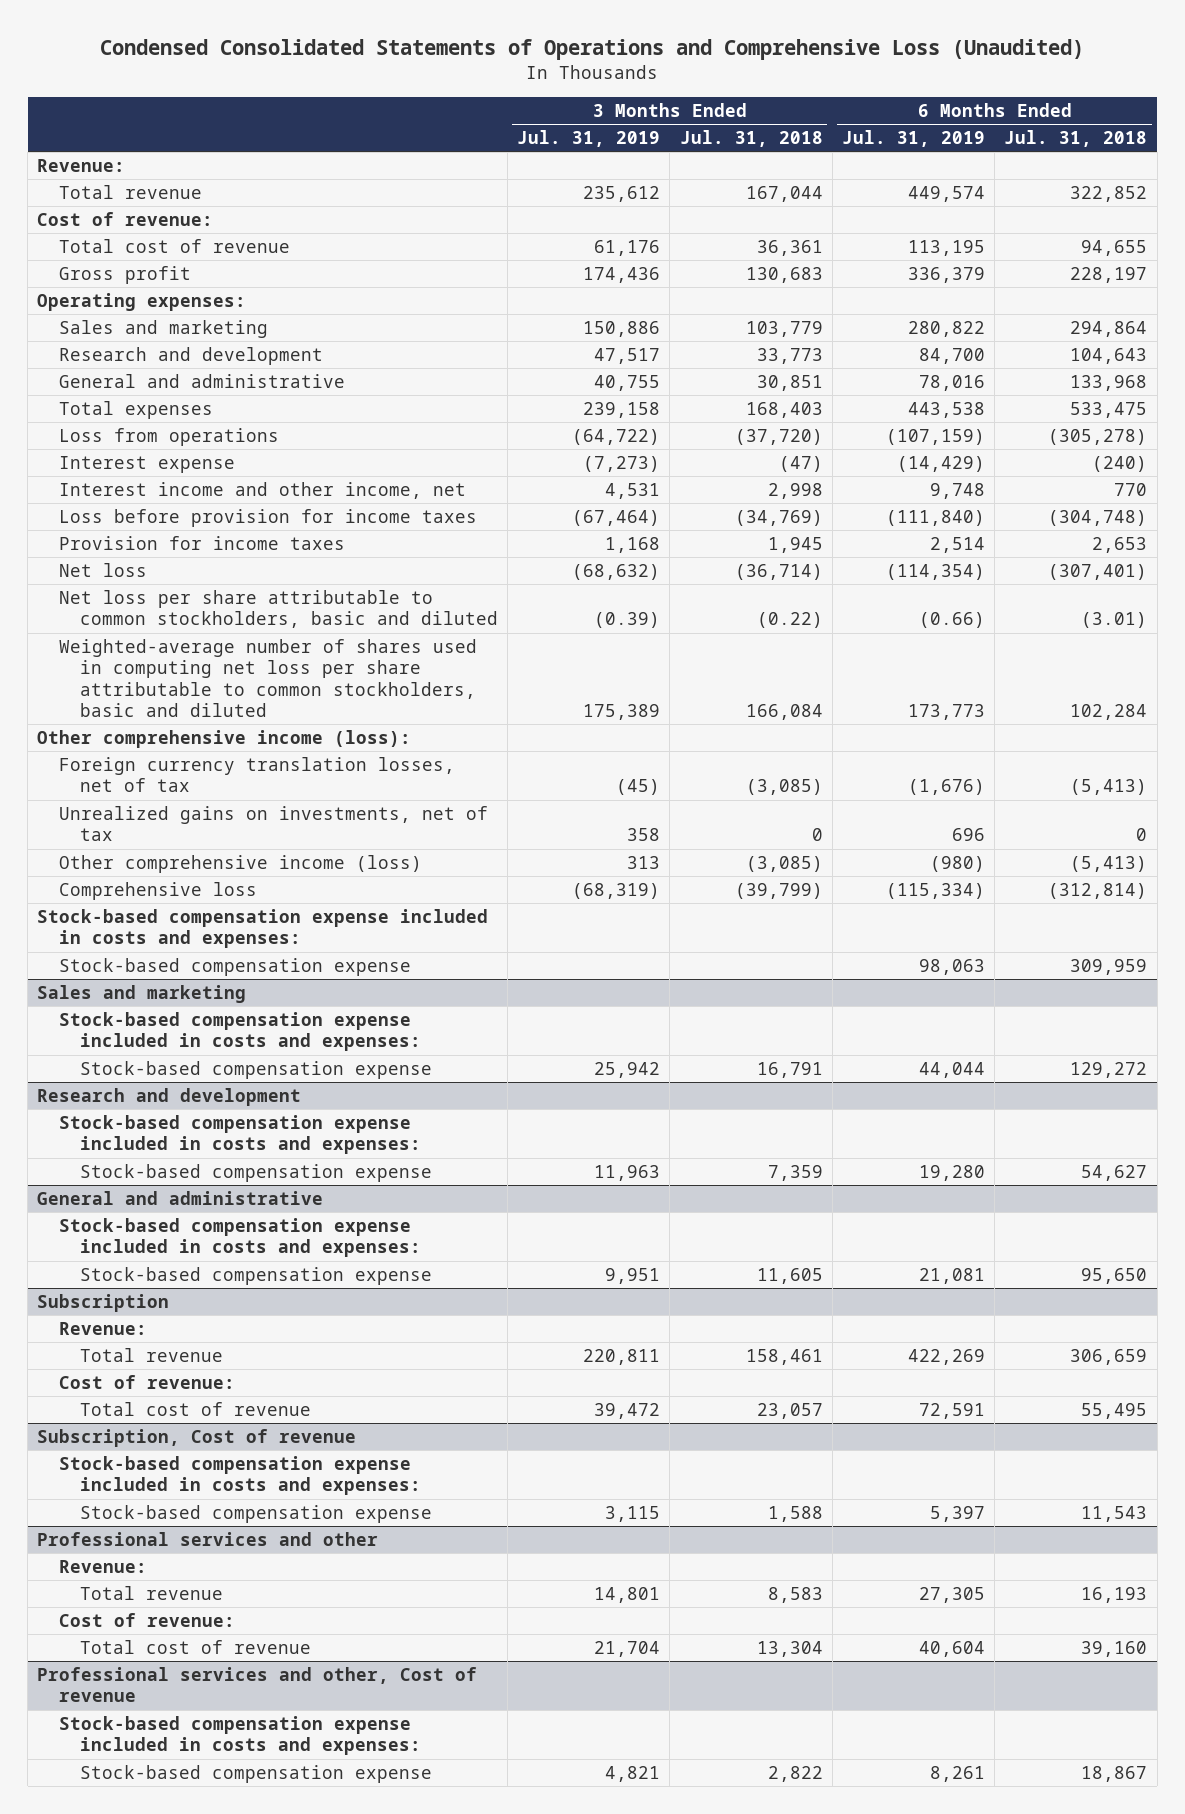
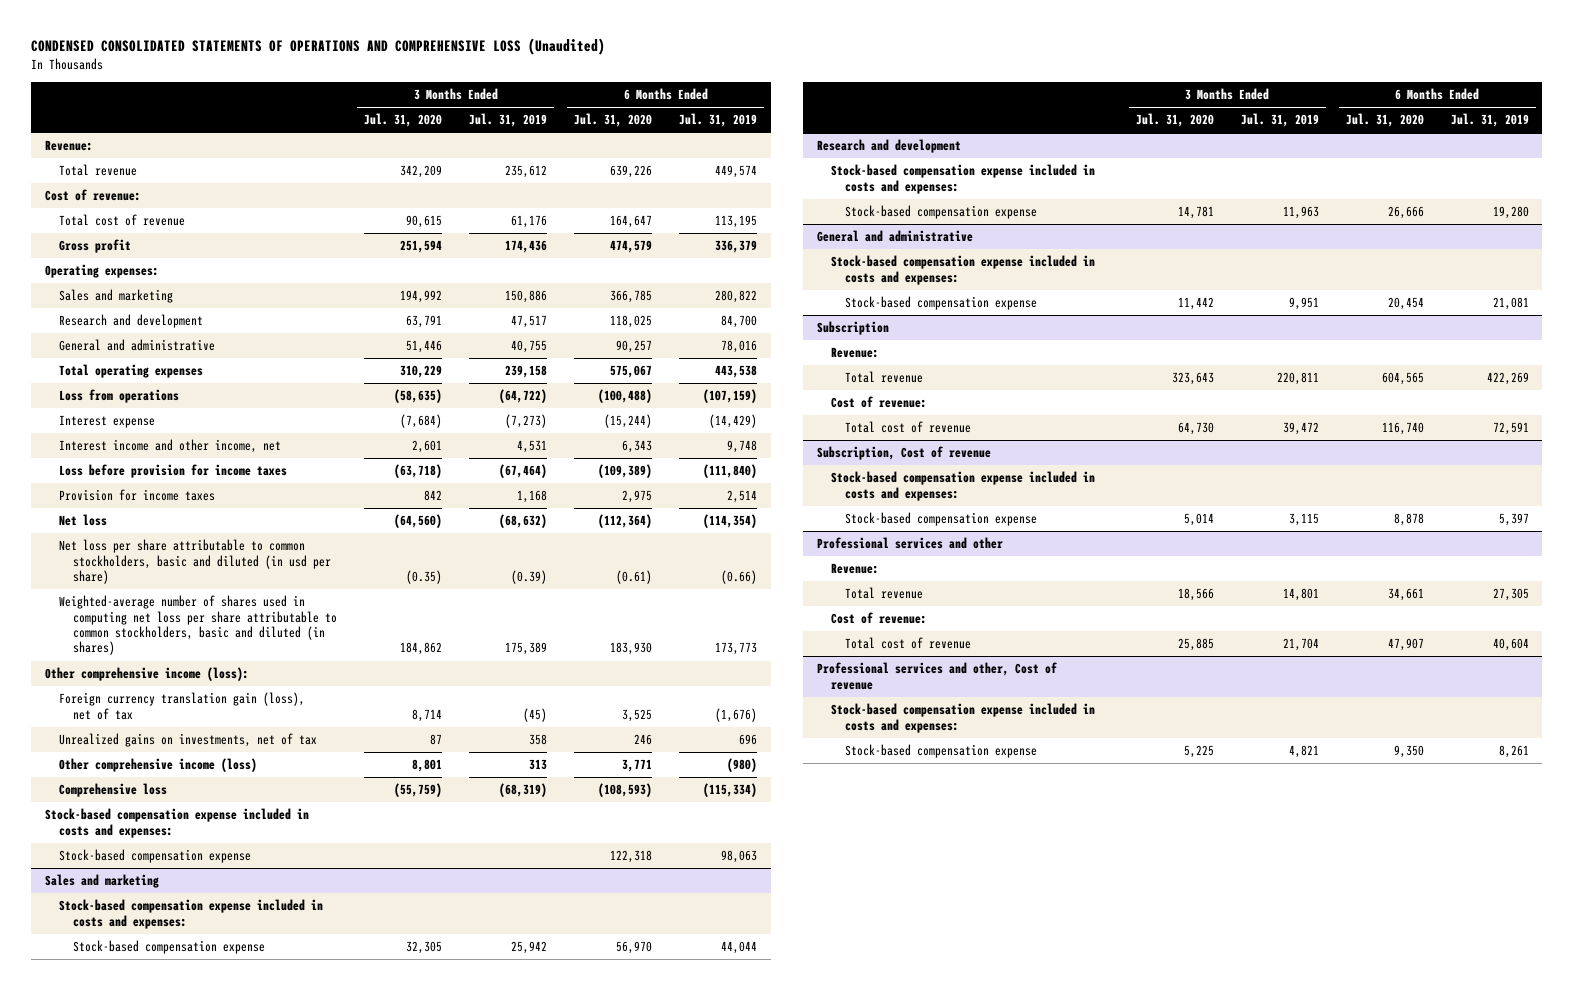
[100,39,1085,61] Condensed Consolidated Statements of Operations and Comprehensive Loss (Unaudited) -> [31,38,606,56] CONDENSED CONSOLIDATED STATEMENTS OF OPERATIONS AND COMPREHENSIVE LOSS (Unaudited)
[679,130,823,148] Jul. 31, 2018 -> none
[1004,130,1148,148] Jul. 31, 2018 -> none
none -> [364,113,443,128] Jul. 31, 2020
none -> [574,113,653,128] Jul. 31, 2020
[58,401,213,420] Total expenses -> [58,364,203,379] Total operating expenses
[58,590,498,629] Net loss per share attributable to common stockholders, basic and diluted -> [58,539,332,585] Net loss per share attributable to common stockholders, basic and diluted (in usd per share)
[58,639,477,717] Weighted-average number of shares used in computing net loss per share attributable to common stockholders, basic and diluted -> [58,595,338,656] Weighted-average number of shares used in computing net loss per share attributable to common stockholders, basic and diluted (in shares)
[58,757,455,793] Foreign currency translation losses, net of tax -> [58,692,305,720] Foreign currency translation gain (loss), net of tax

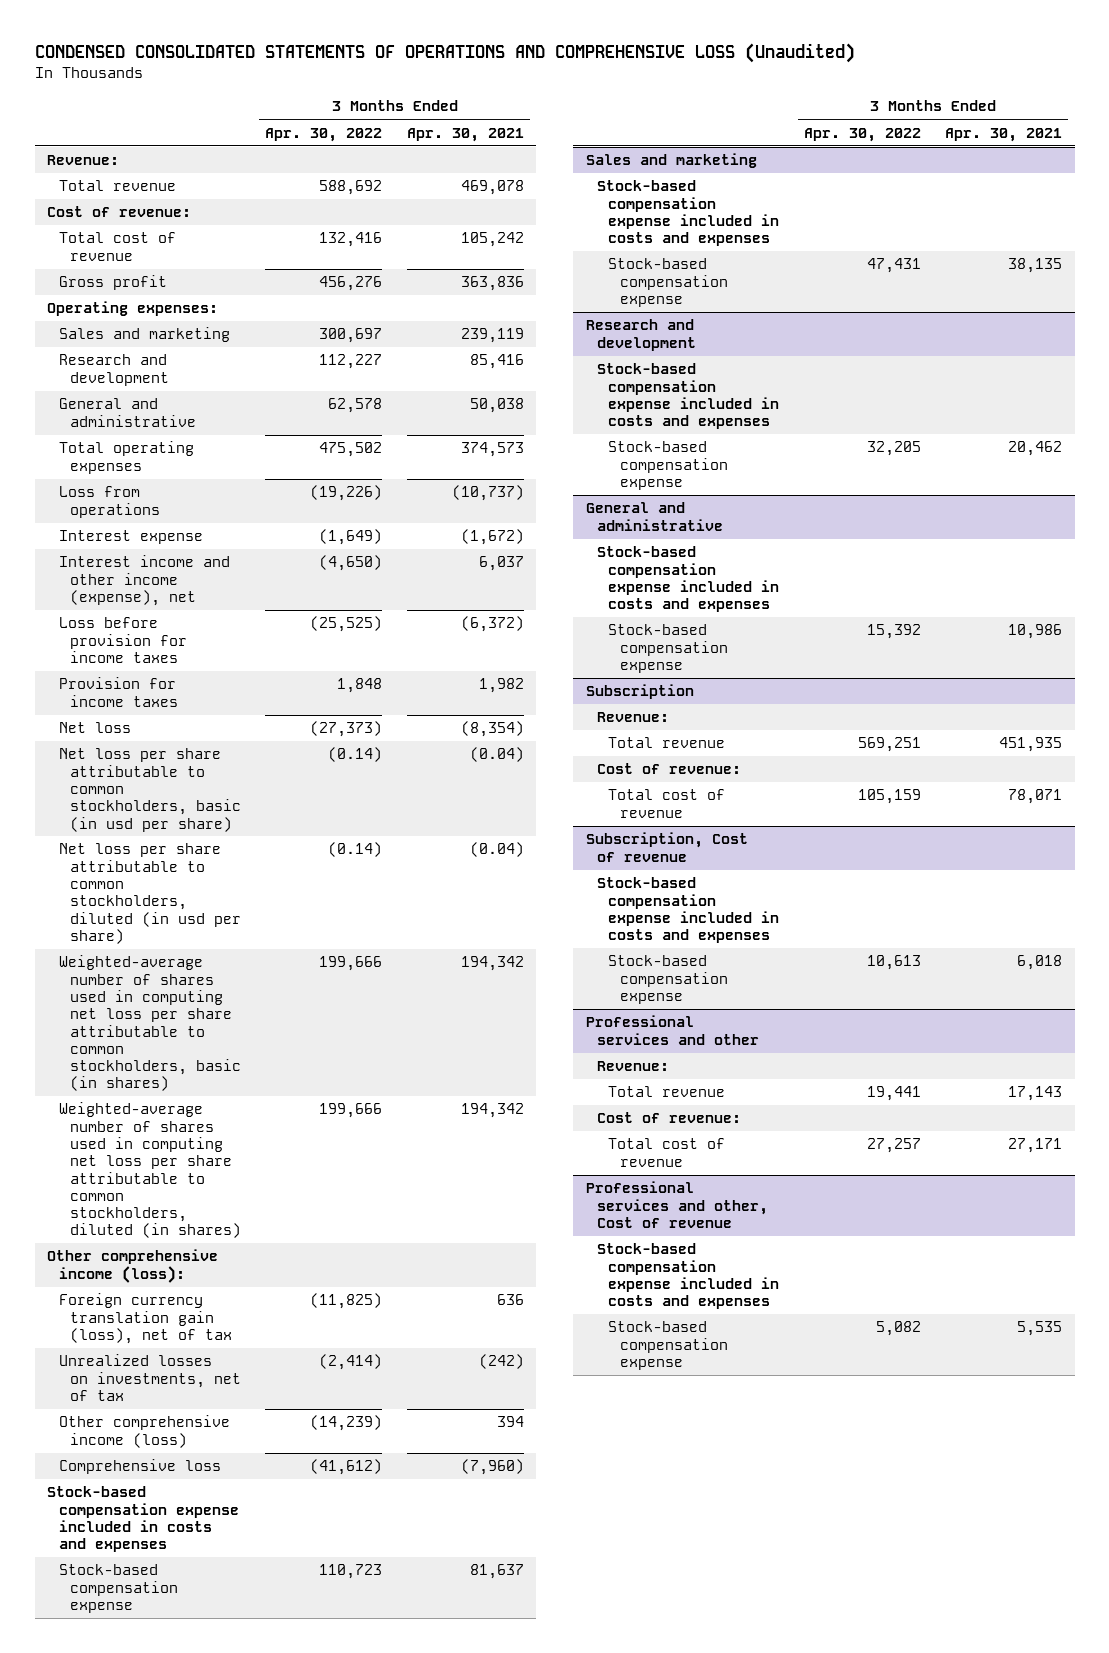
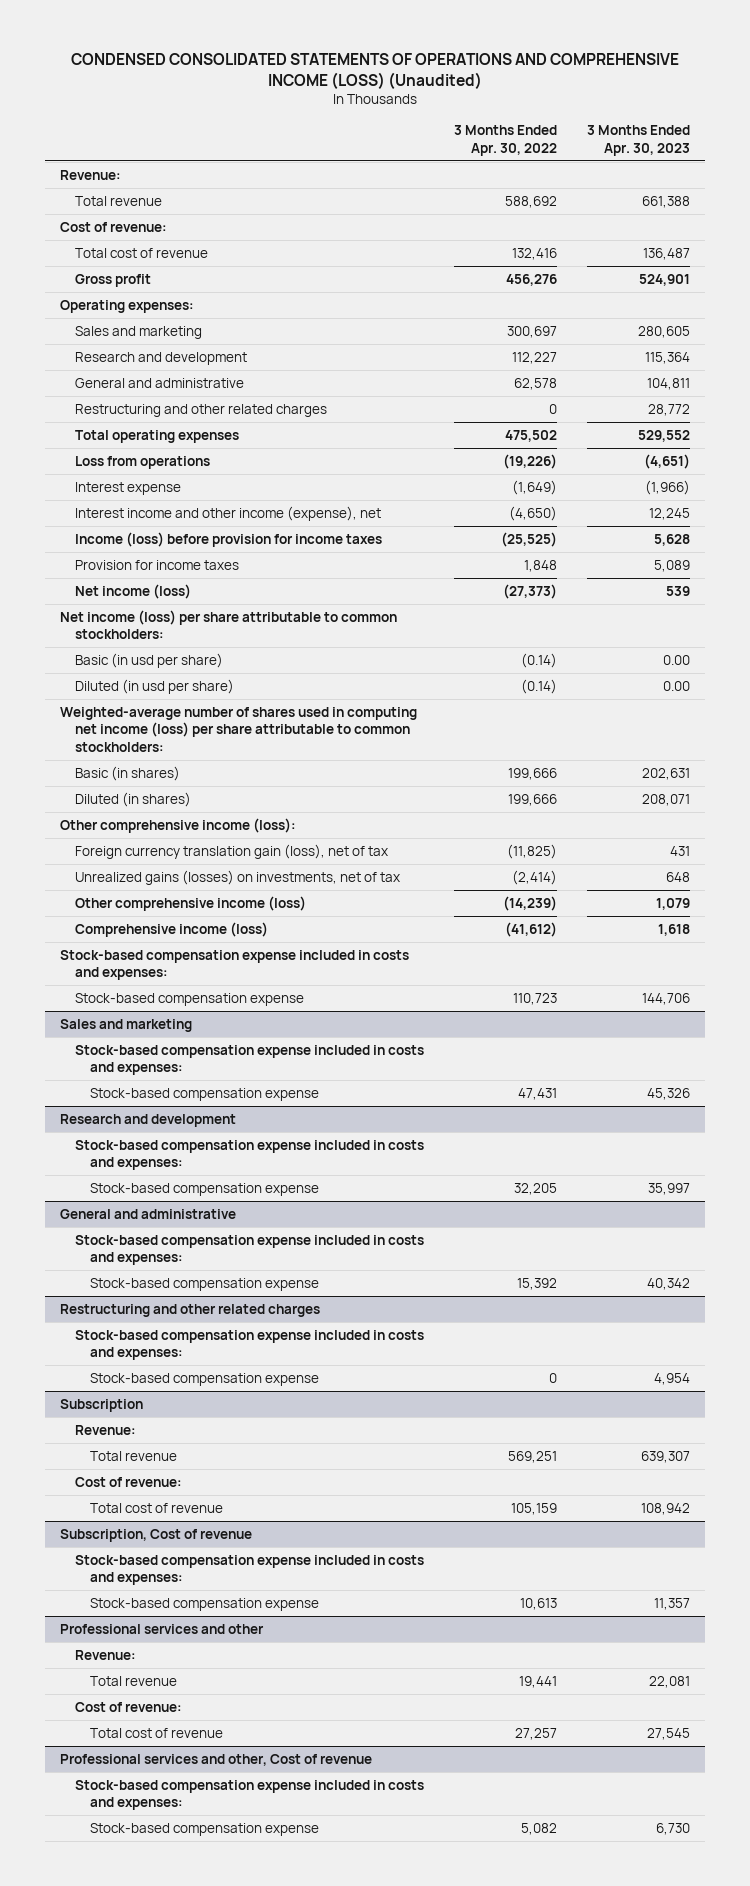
[34,43,855,64] CONDENSED CONSOLIDATED STATEMENTS OF OPERATIONS AND COMPREHENSIVE LOSS (Unaudited) -> [70,53,679,90] CONDENSED CONSOLIDATED STATEMENTS OF OPERATIONS AND COMPREHENSIVE INCOME (LOSS) (Unaudited)
[406,127,524,142] Apr. 30, 2021 -> none
none -> [587,125,691,156] 3 Months Ended Apr. 30, 2023
none -> [74,403,327,417] Restructuring and other related charges
[58,617,187,663] Loss before provision for income taxes -> [74,531,382,547] Income (loss) before provision for income taxes
[58,722,131,734] Net loss -> [74,583,191,599] Net income (loss)
none -> [59,609,397,640] Net income (loss) per share attributable to common stockholders:
[58,748,241,832] Net loss per share attributable to common stockholders, basic (in usd per share) -> [74,652,223,668] Basic (in usd per share)
[58,843,241,944] Net loss per share attributable to common stockholders, diluted (in usd per share) -> [74,678,234,694] Diluted (in usd per share)
none -> [59,706,417,752] Weighted-average number of shares used in computing net income (loss) per share attributable to common stockholders:
[58,955,241,1092] Weighted-average number of shares used in computing net loss per share attributable to common stockholders, basic (in shares) -> [74,765,180,781] Basic (in shares)
[58,1102,241,1239] Weighted-average number of shares used in computing net loss per share attributable to common stockholders, diluted (in shares) -> [74,791,191,807] Diluted (in shares)
[58,1354,241,1401] Unrealized losses on investments, net of tax -> [74,869,400,885] Unrealized gains (losses) on investments, net of tax
[58,1459,221,1475] Comprehensive loss -> [74,921,268,937] Comprehensive income (loss)
[47,1486,239,1553] Stock-based compensation expense included in costs and expenses -> [59,949,409,981] Stock-based compensation expense included in costs and expenses:
[597,180,780,247] Stock-based compensation expense included in costs and expenses -> [74,1044,424,1076] Stock-based compensation expense included in costs and expenses:
[597,363,780,430] Stock-based compensation expense included in costs and expenses -> [74,1139,424,1171] Stock-based compensation expense included in costs and expenses:
[597,546,780,613] Stock-based compensation expense included in costs and expenses -> [74,1234,424,1266] Stock-based compensation expense included in costs and expenses:
none -> [59,1303,320,1317] Restructuring and other related charges
none -> [74,1329,424,1361] Stock-based compensation expense included in costs and expenses:
none -> [90,1372,320,1386] Stock-based compensation expense
[597,877,780,944] Stock-based compensation expense included in costs and expenses -> [74,1554,424,1586] Stock-based compensation expense included in costs and expenses:
[597,1243,780,1310] Stock-based compensation expense included in costs and expenses -> [74,1779,424,1811] Stock-based compensation expense included in costs and expenses:

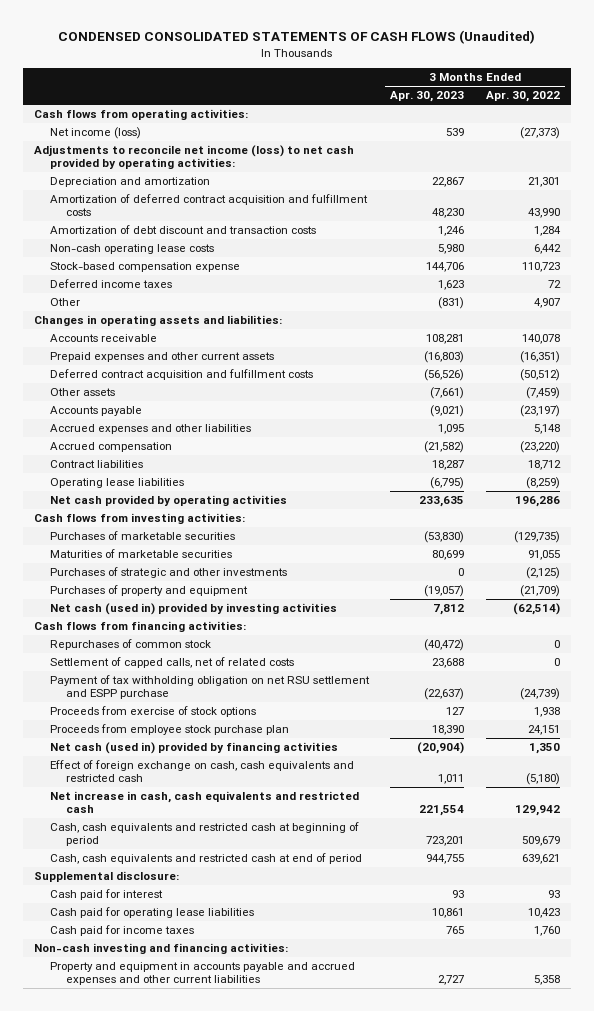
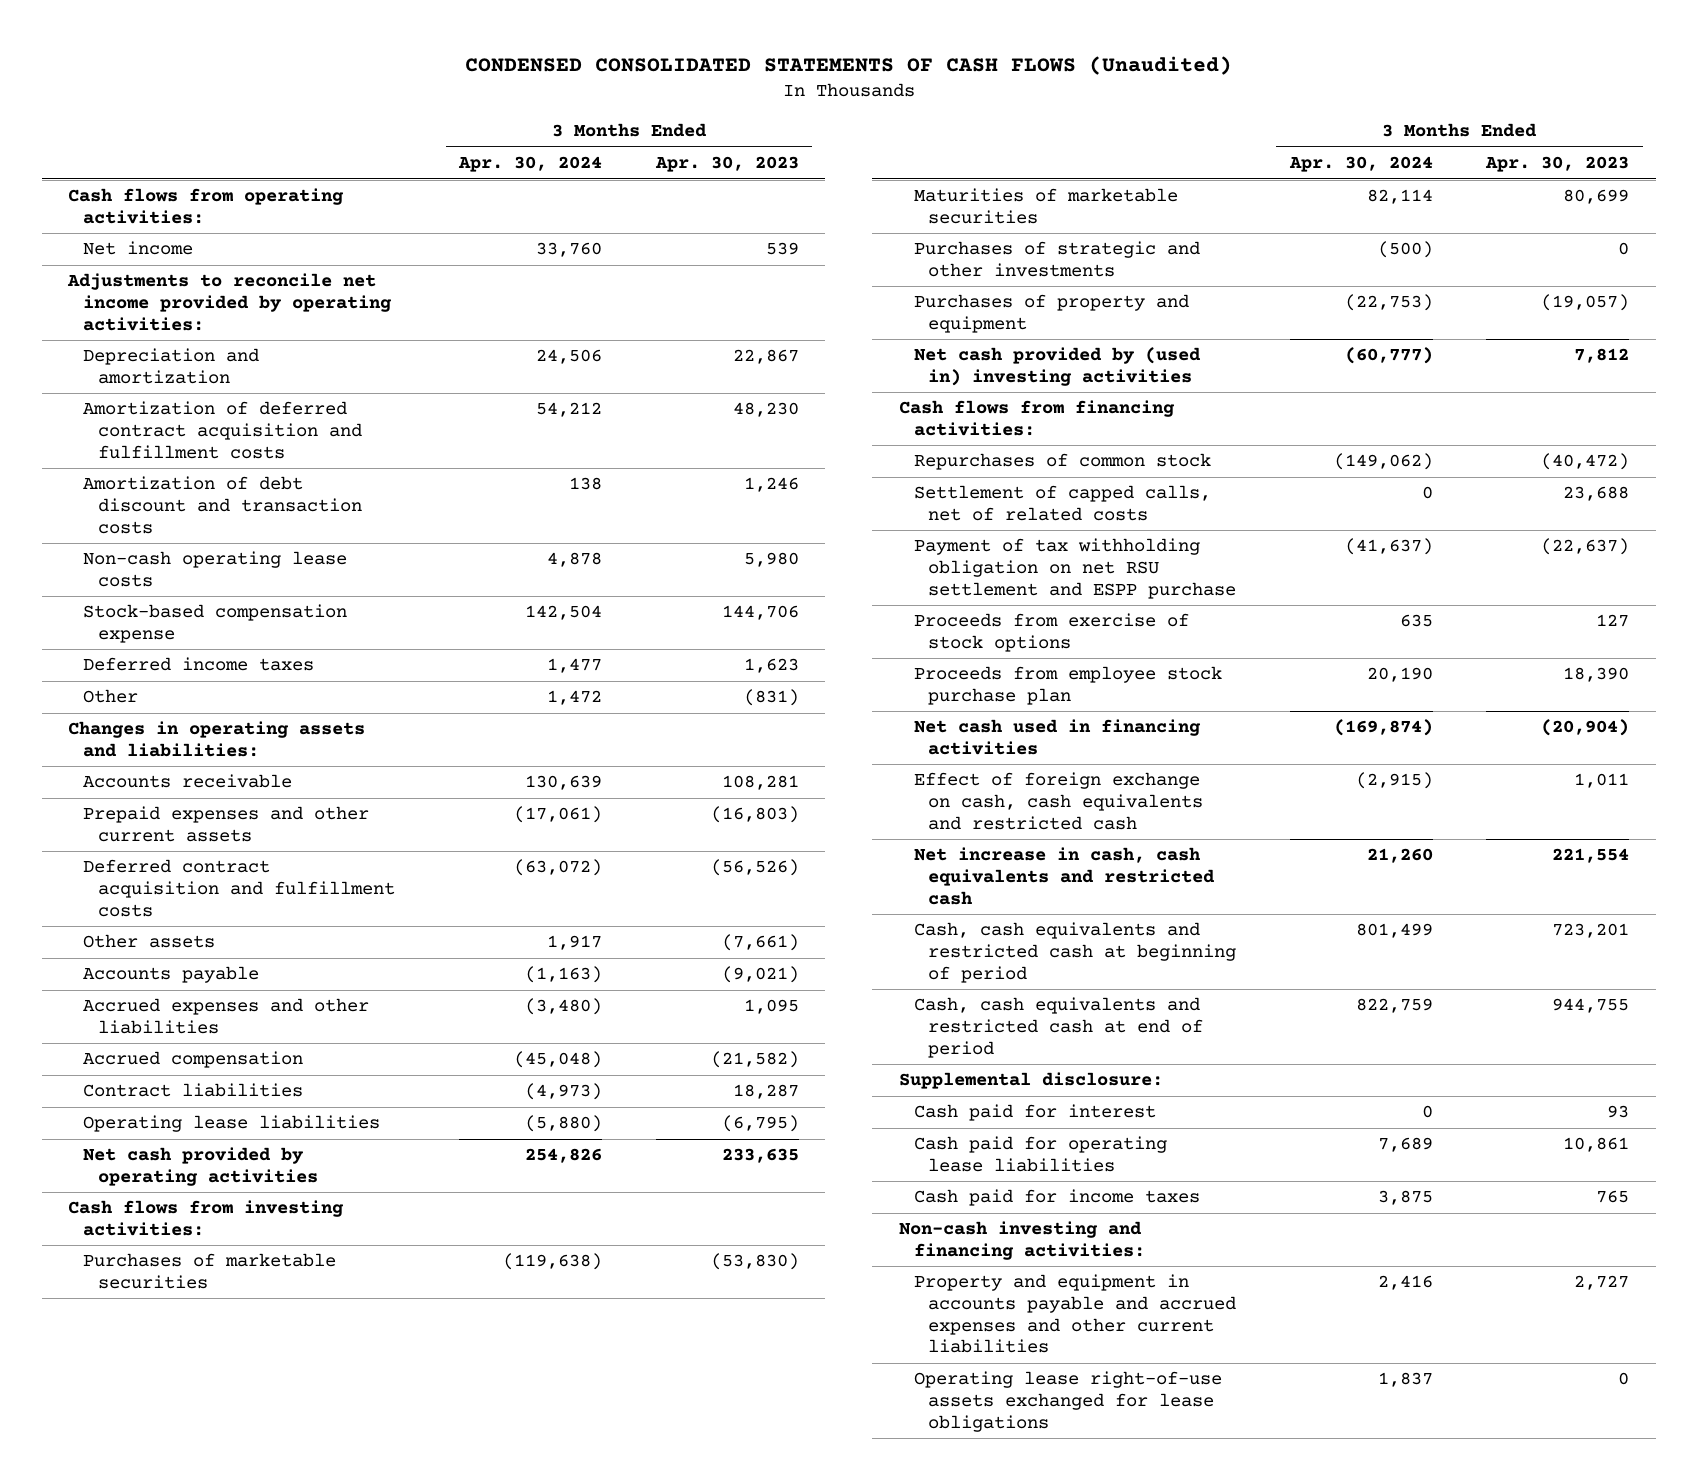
[485,91,560,103] Apr. 30, 2022 -> none
none -> [458,156,603,173] Apr. 30, 2024
[49,127,141,140] Net income (loss) -> [83,241,194,256] Net income
[34,145,355,170] Adjustments to reconcile net income (loss) to net cash provided by operating activities: -> [67,273,393,331] Adjustments to reconcile net income provided by operating activities:
[49,603,337,616] Net cash (used in) provided by investing activities -> [913,347,1201,386] Net cash provided by (used in) investing activities
[49,742,338,755] Net cash (used in) provided by financing activities -> [913,719,1201,755] Net cash used in financing activities
none -> [913,1371,1222,1432] Operating lease right-of-use assets exchanged for lease obligations

